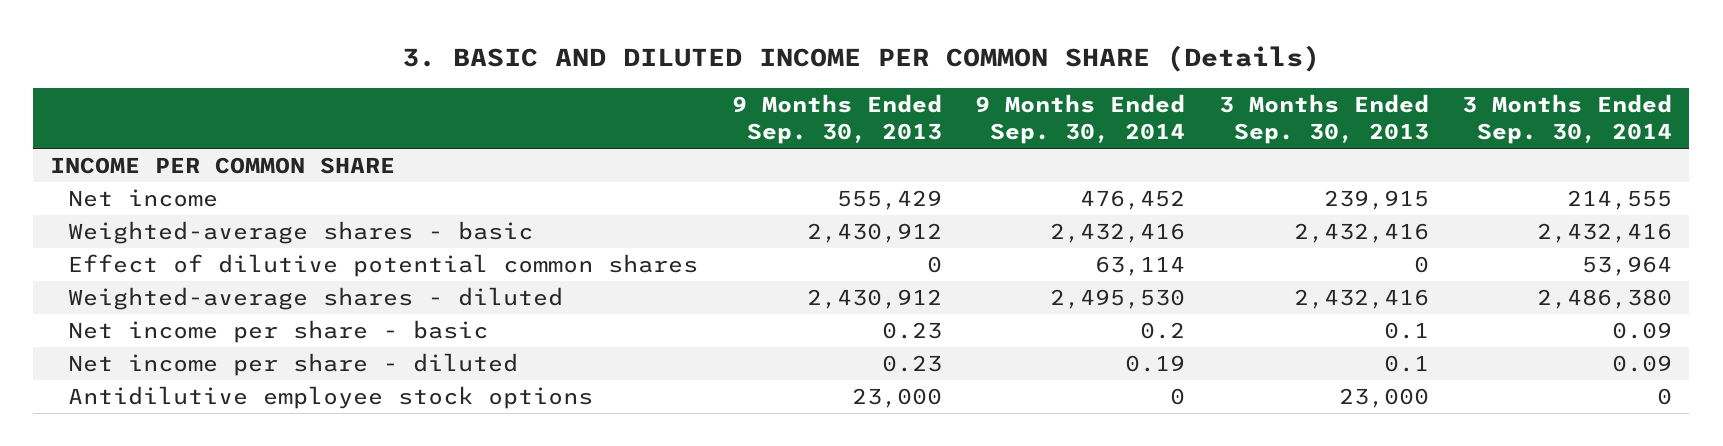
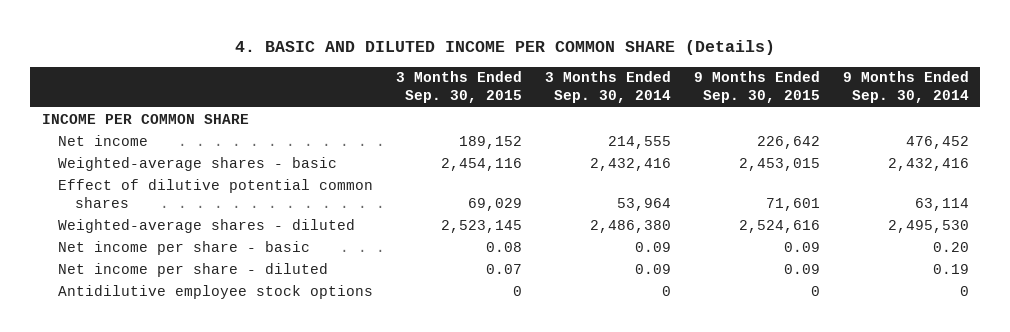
[402,45,1321,73] 3. BASIC AND DILUTED INCOME PER COMMON SHARE (Details) -> [235,40,776,56] 4. BASIC AND DILUTED INCOME PER COMMON SHARE (Details)
[731,93,942,145] 9 Months Ended Sep. 30, 2013 -> none
[1218,93,1429,145] 3 Months Ended Sep. 30, 2013 -> none
none -> [395,71,522,104] 3 Months Ended Sep. 30, 2015
none -> [693,71,820,104] 9 Months Ended Sep. 30, 2015
[1140,322,1186,340] 0.2 -> [932,241,969,252] 0.20

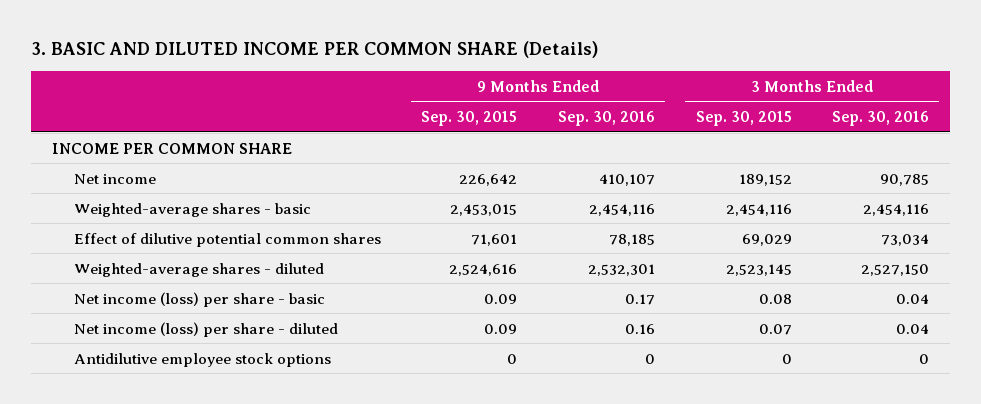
[235,40,776,56] 4. BASIC AND DILUTED INCOME PER COMMON SHARE (Details) -> [31,41,599,59] 3. BASIC AND DILUTED INCOME PER COMMON SHARE (Details)
[544,71,671,104] 3 Months Ended Sep. 30, 2014 -> none
[842,71,969,104] 9 Months Ended Sep. 30, 2014 -> none
none -> [557,110,655,126] Sep. 30, 2016
none -> [832,110,930,126] Sep. 30, 2016
[58,240,311,255] Net income per share - basic -> [73,291,325,307] Net income (loss) per share - basic
[58,262,329,277] Net income per share - diluted -> [73,321,338,337] Net income (loss) per share - diluted

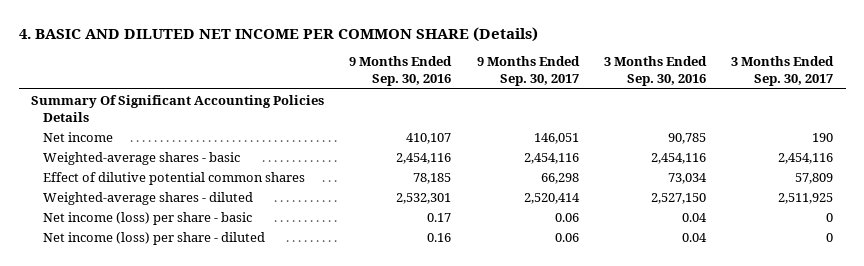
[31,41,599,59] 3. BASIC AND DILUTED INCOME PER COMMON SHARE (Details) -> [18,26,538,42] 4. BASIC AND DILUTED NET INCOME PER COMMON SHARE (Details)
[421,110,518,126] Sep. 30, 2015 -> none
[695,110,792,126] Sep. 30, 2015 -> none
none -> [476,56,580,87] 9 Months Ended Sep. 30, 2017
none -> [731,56,835,87] 3 Months Ended Sep. 30, 2017
[51,142,292,154] INCOME PER COMMON SHARE -> none
none -> [31,94,325,122] Summary Of Significant Accounting Policies Details
[73,352,331,367] Antidilutive employee stock options -> none

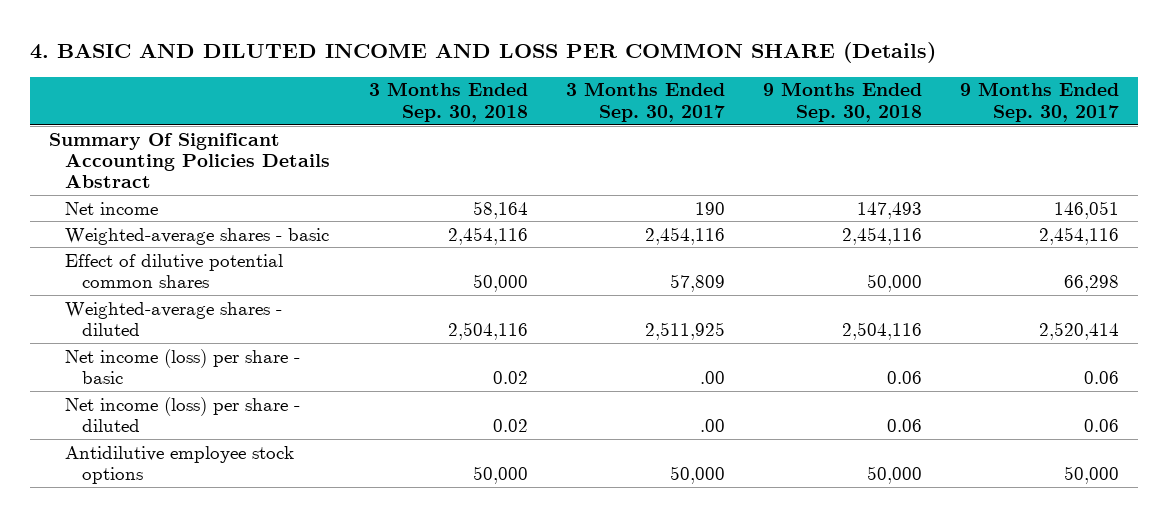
[18,26,538,42] 4. BASIC AND DILUTED NET INCOME PER COMMON SHARE (Details) -> [29,42,936,64] 4. BASIC AND DILUTED INCOME AND LOSS PER COMMON SHARE (Details)
[349,56,453,87] 9 Months Ended Sep. 30, 2016 -> none
[603,56,707,87] 3 Months Ended Sep. 30, 2016 -> none
none -> [368,82,528,122] 3 Months Ended Sep. 30, 2018
none -> [762,82,922,122] 9 Months Ended Sep. 30, 2018
[31,94,325,122] Summary Of Significant Accounting Policies Details -> [48,132,331,189] Summary Of Significant Accounting Policies Details Abstract
[826,212,834,222] 0 -> [699,370,725,384] .00
[826,232,834,242] 0 -> [699,418,725,432] .00
none -> [65,445,295,484] Antidilutive employee stock options

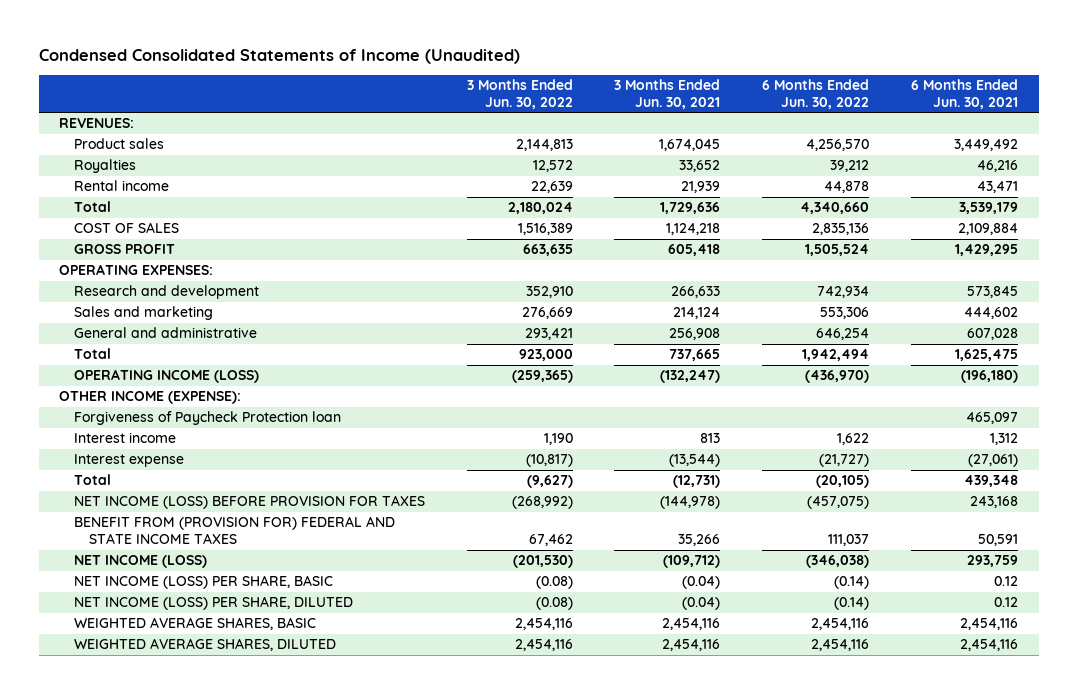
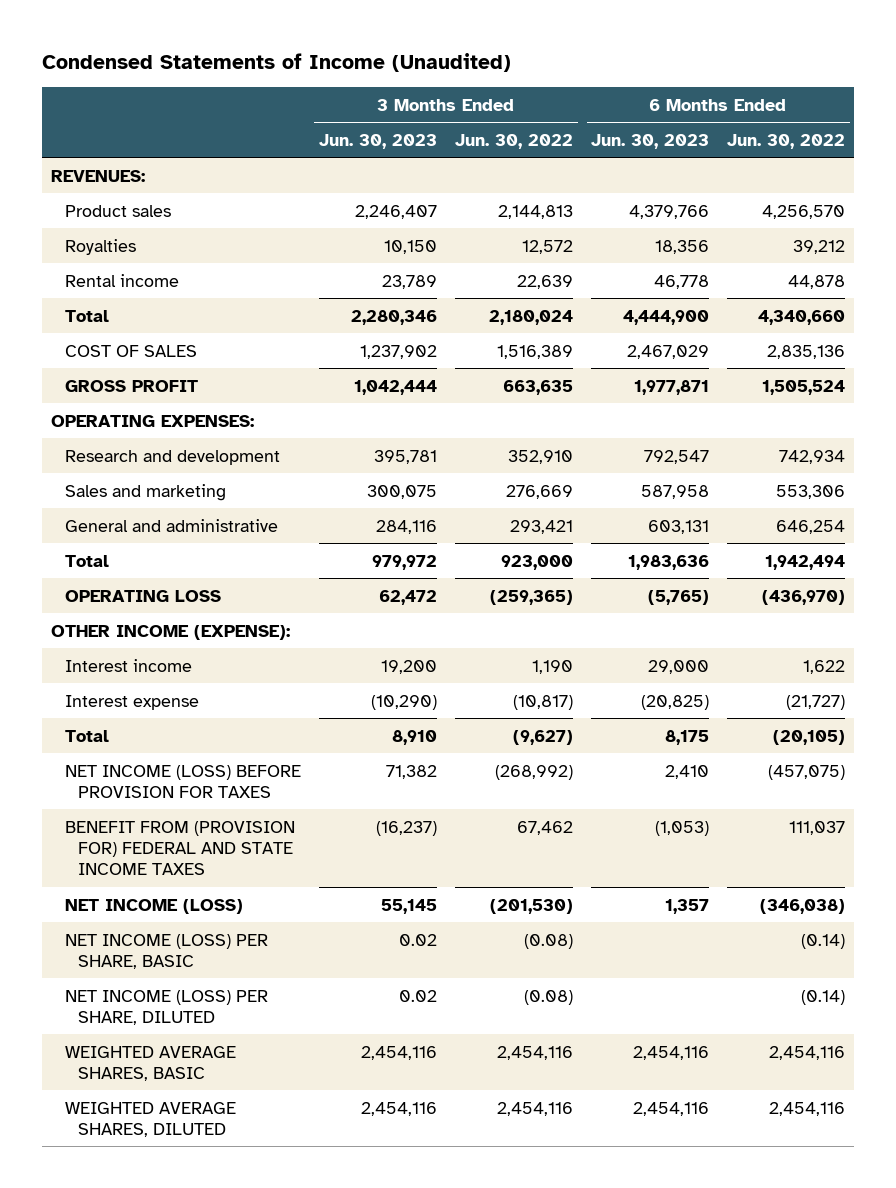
[38,48,520,64] Condensed Consolidated Statements of Income (Unaudited) -> [41,53,511,73] Condensed Statements of Income (Unaudited)
[614,79,721,110] 3 Months Ended Jun. 30, 2021 -> none
[910,79,1018,110] 6 Months Ended Jun. 30, 2021 -> none
none -> [318,133,437,149] Jun. 30, 2023
none -> [591,133,710,149] Jun. 30, 2023
[74,369,260,384] OPERATING INCOME (LOSS) -> [64,589,221,602] OPERATING LOSS
[74,411,342,426] Forgiveness of Paycheck Protection loan -> none

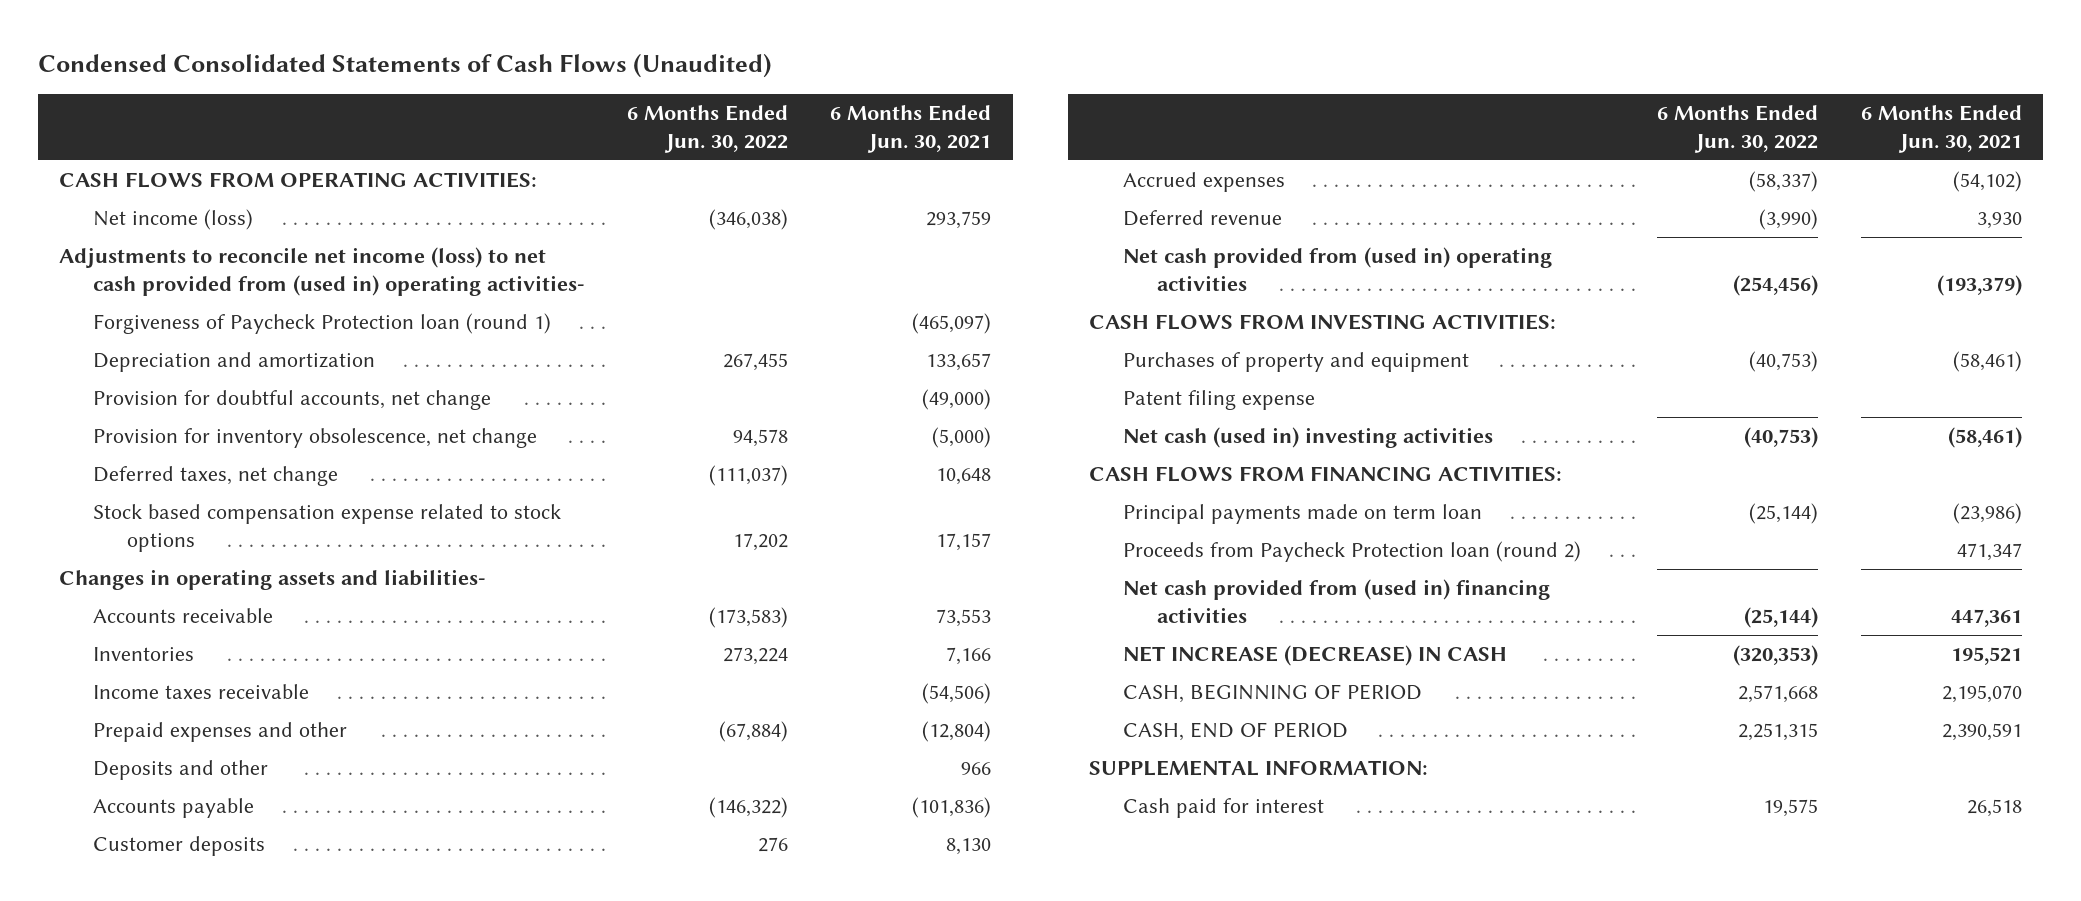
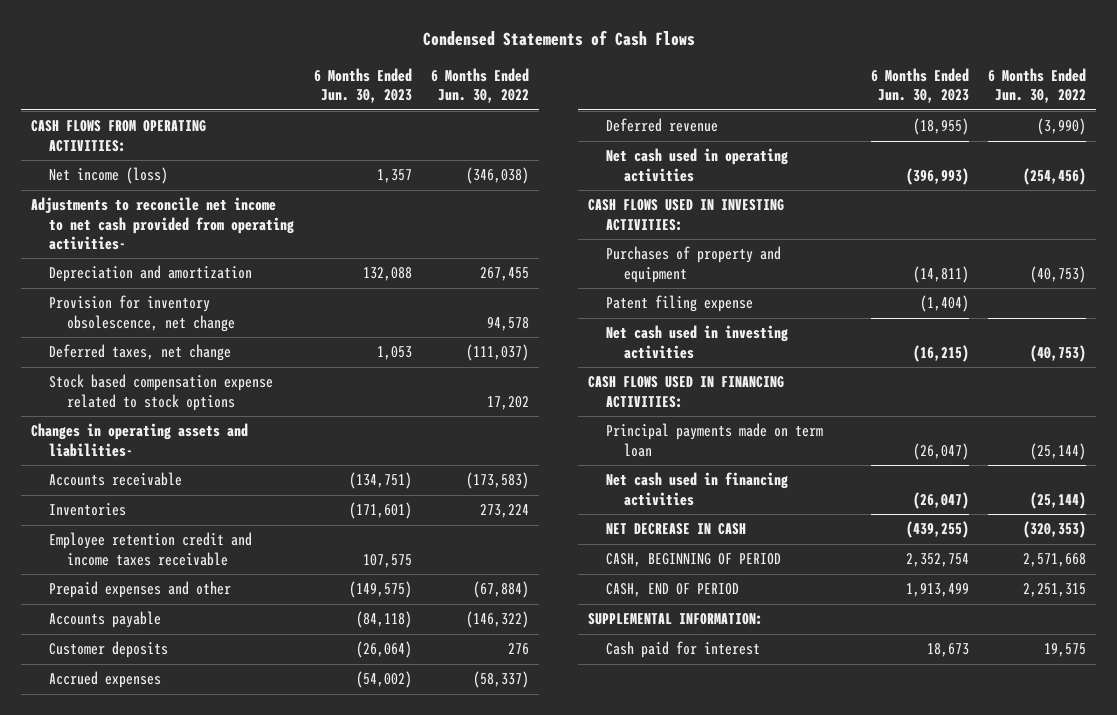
[37,53,772,79] Condensed Consolidated Statements of Cash Flows (Unaudited) -> [422,29,695,46] Condensed Statements of Cash Flows
[830,105,992,154] 6 Months Ended Jun. 30, 2021 -> none
none -> [313,67,412,103] 6 Months Ended Jun. 30, 2023
[92,313,551,335] Forgiveness of Paycheck Protection loan (round 1) -> none
[58,247,585,297] Adjustments to reconcile net income (loss) to net cash provided from (used in) operating activities- -> [30,197,294,250] Adjustments to reconcile net income to net cash provided from operating activities-
[92,390,491,411] Provision for doubtful accounts, net change -> none
[92,684,309,700] Income taxes receivable -> [48,532,252,566] Employee retention credit and income taxes receivable
[92,760,268,781] Deposits and other -> none
[1123,247,1553,292] Net cash provided from (used in) operating activities -> [605,148,788,182] Net cash used in operating activities
[1089,314,1557,331] CASH FLOWS FROM INVESTING ACTIVITIES: -> [587,199,784,231] CASH FLOWS USED IN INVESTING ACTIVITIES:
[1123,427,1494,449] Net cash (used in) investing activities -> [605,325,788,359] Net cash used in investing activities
[1089,466,1563,483] CASH FLOWS FROM FINANCING ACTIVITIES: -> [587,376,784,408] CASH FLOWS USED IN FINANCING ACTIVITIES:
[1123,541,1582,563] Proceeds from Paycheck Protection loan (round 2) -> none
[1123,579,1551,624] Net cash provided from (used in) financing activities -> [605,472,788,506] Net cash used in financing activities
[1123,645,1508,667] NET INCREASE (DECREASE) IN CASH -> [605,523,746,536] NET DECREASE IN CASH

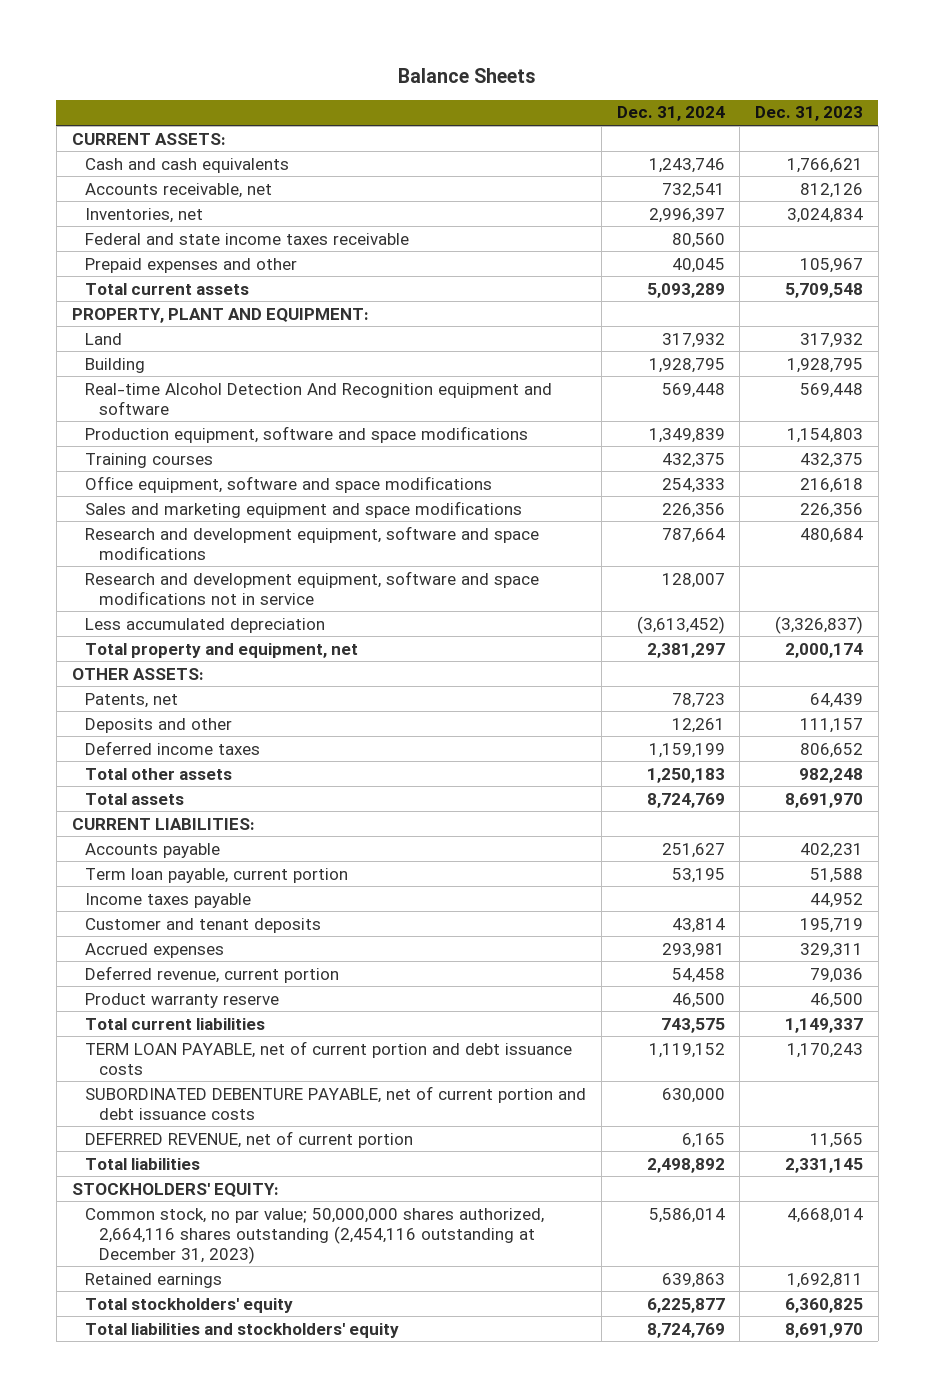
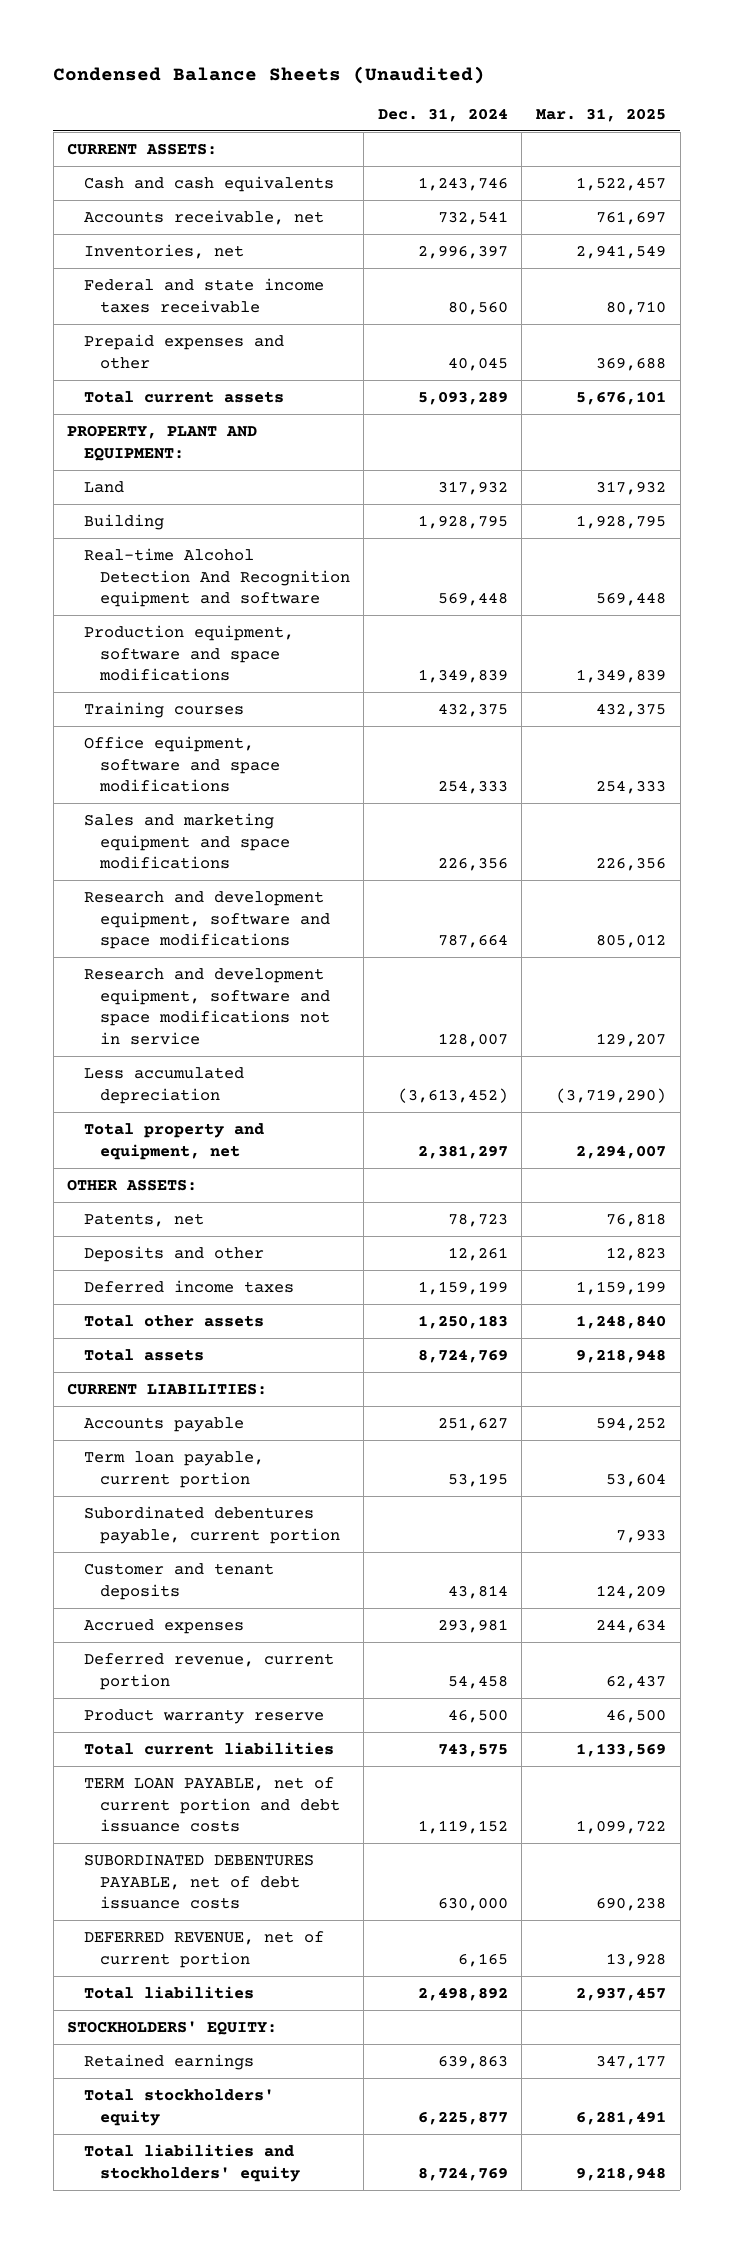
[398,67,536,83] Balance Sheets -> [53,65,486,84] Condensed Balance Sheets (Unaudited)
[755,106,864,122] Dec. 31, 2023 -> none
none -> [535,107,666,122] Mar. 31, 2025
[85,892,252,908] Income taxes payable -> none
none -> [83,1506,340,1544] Subordinated debentures payable, current portion
[85,1085,587,1120] SUBORDINATED DEBENTURE PAYABLE, net of current portion and debt issuance costs -> [83,1854,314,1910] SUBORDINATED DEBENTURES PAYABLE, net of debt issuance costs
[85,1207,545,1264] Common stock, no par value; 50,000,000 shares authorized, 2,664,116 shares outstanding (2,454,116 outstanding at December 31, 2023) -> none

